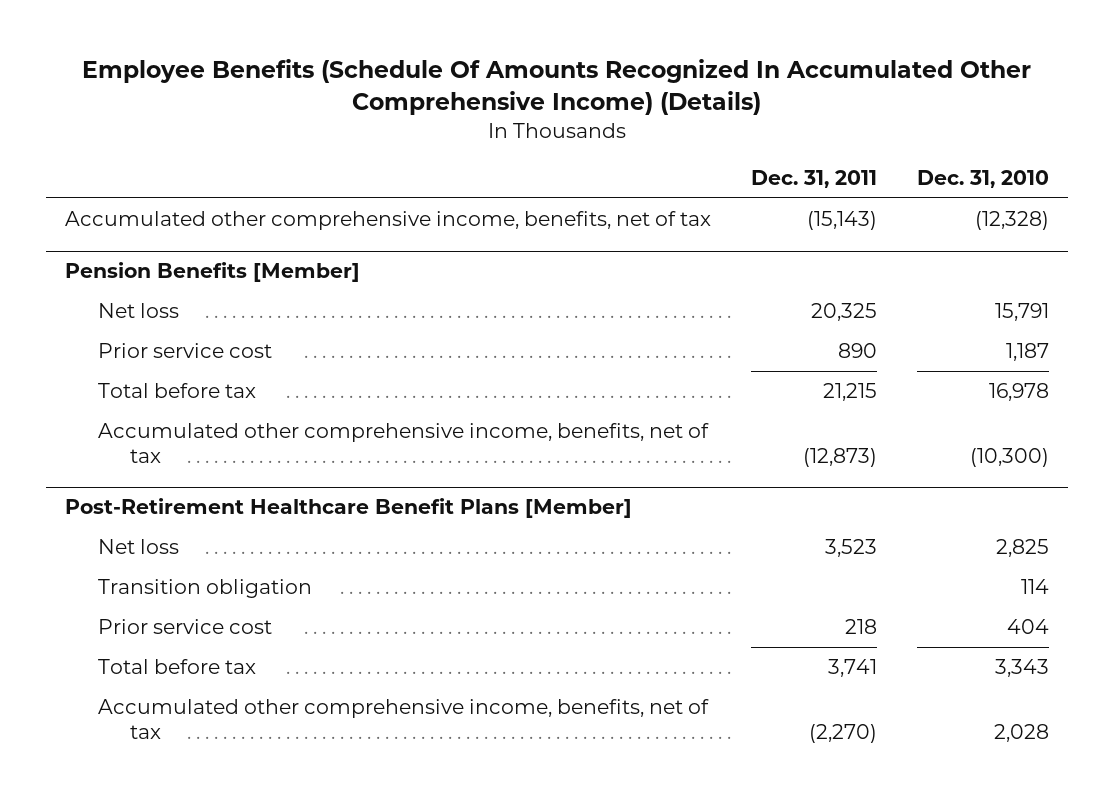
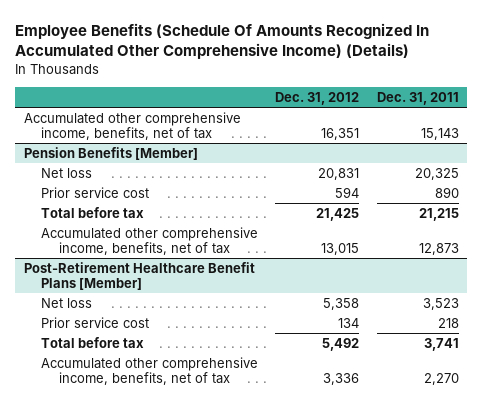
[916,170,1049,189] Dec. 31, 2010 -> none
none -> [275,91,360,105] Dec. 31, 2012
[807,211,878,231] (15,143) -> [420,128,459,141] 15,143
[803,447,878,467] (12,873) -> [418,243,459,256] 12,873
[97,579,312,599] Transition obligation -> none
[809,723,878,743] (2,270) -> [423,373,459,386] 2,270

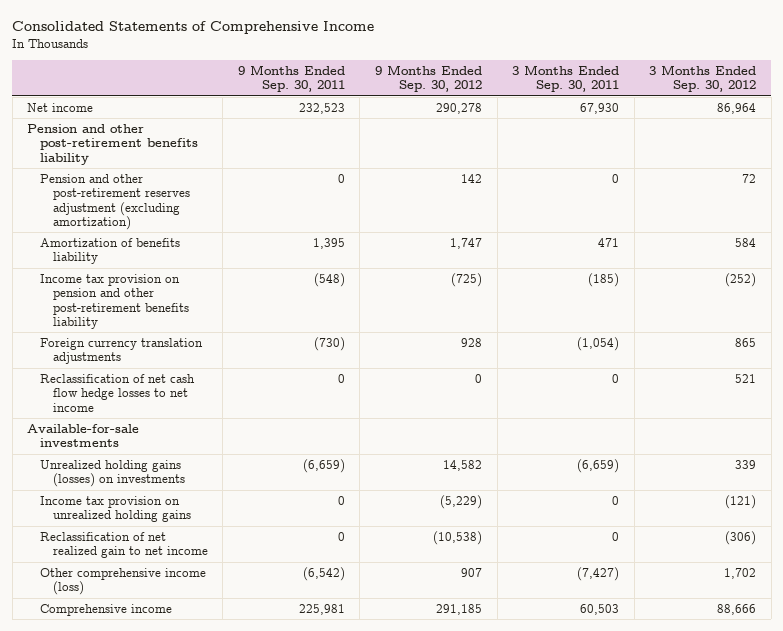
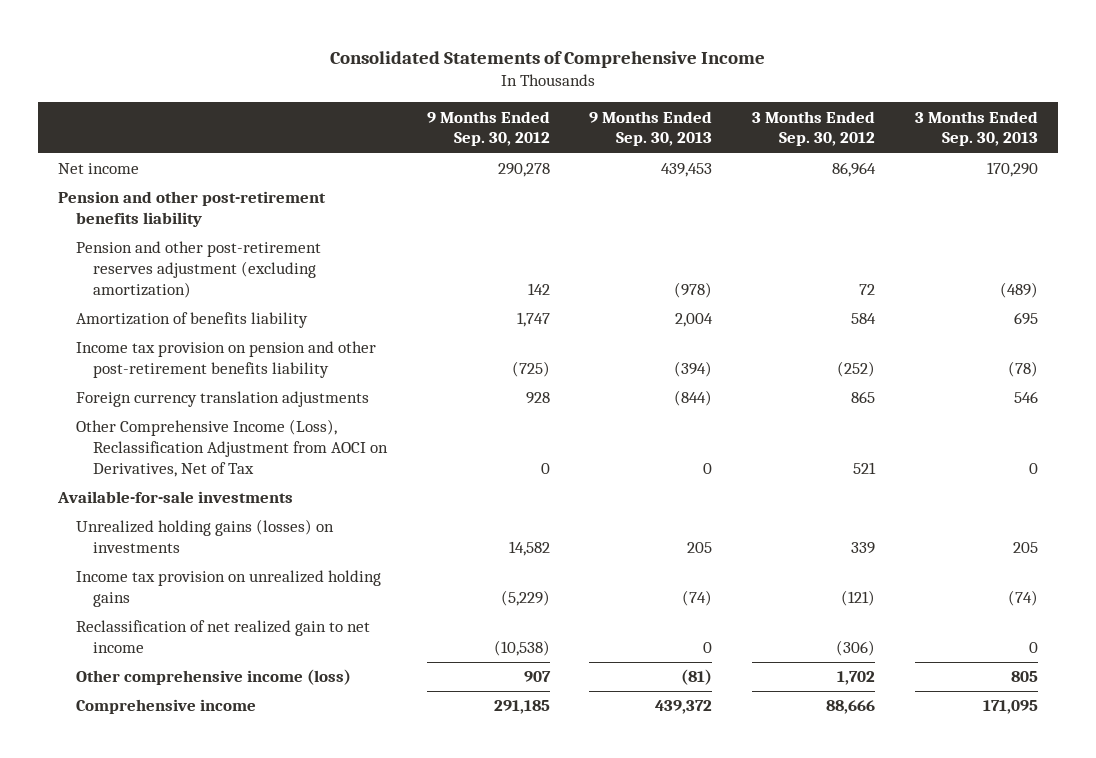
[237,64,345,93] 9 Months Ended Sep. 30, 2011 -> none
[512,64,620,93] 3 Months Ended Sep. 30, 2011 -> none
none -> [589,110,713,147] 9 Months Ended Sep. 30, 2013
none -> [914,110,1038,147] 3 Months Ended Sep. 30, 2013
[39,373,195,412] Reclassification of net cash flow hedge losses to net income -> [75,419,389,477] Other Comprehensive Income (Loss), Reclassification Adjustment from AOCI on Derivatives, Net of Tax

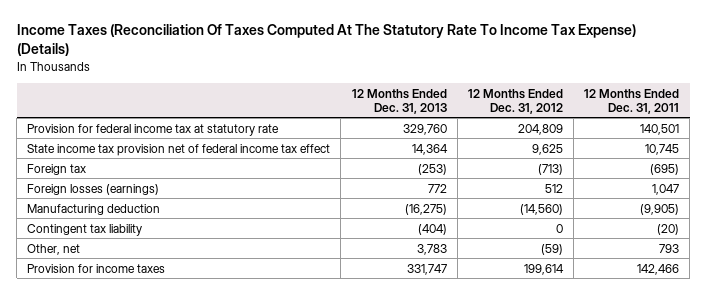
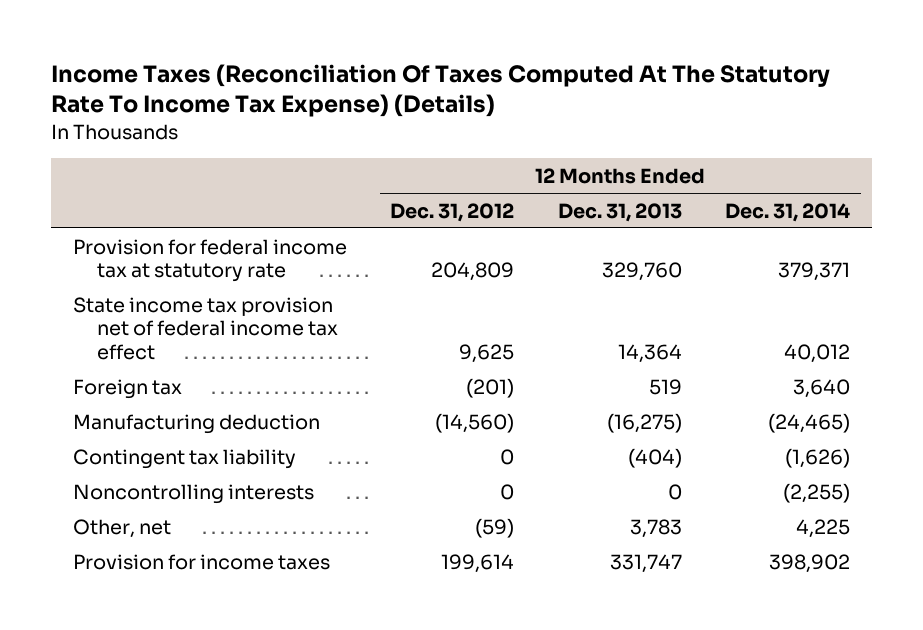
[584,88,680,114] 12 Months Ended Dec. 31, 2011 -> none
none -> [725,202,851,222] Dec. 31, 2014
[27,183,160,195] Foreign losses (earnings) -> none
[417,163,447,175] (253) -> [648,378,682,395] 519
[537,163,563,175] (713) -> [466,377,515,398] (201)
none -> [72,483,314,504] Noncontrolling interests

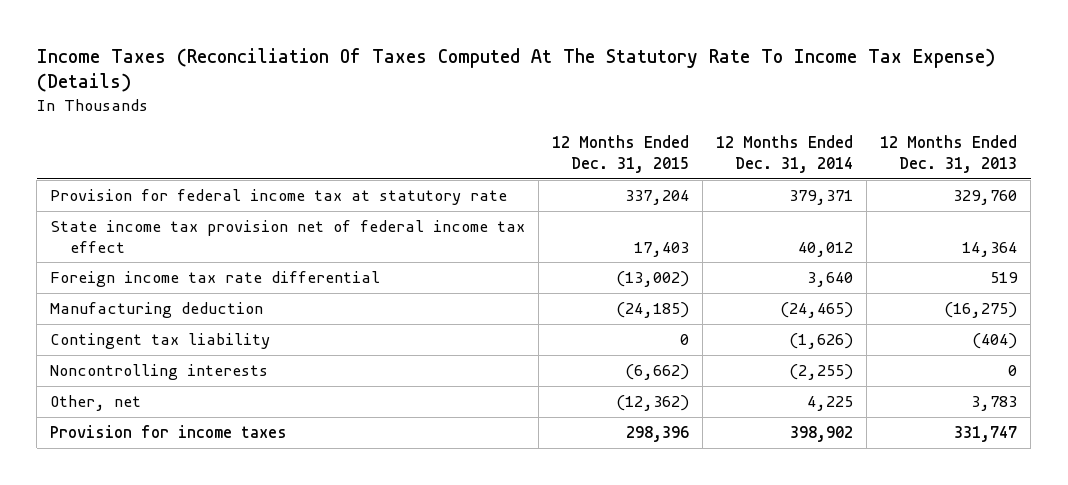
[390,202,515,222] Dec. 31, 2012 -> none
none -> [552,135,690,174] 12 Months Ended Dec. 31, 2015
[72,378,182,399] Foreign tax -> [50,271,381,288] Foreign income tax rate differential

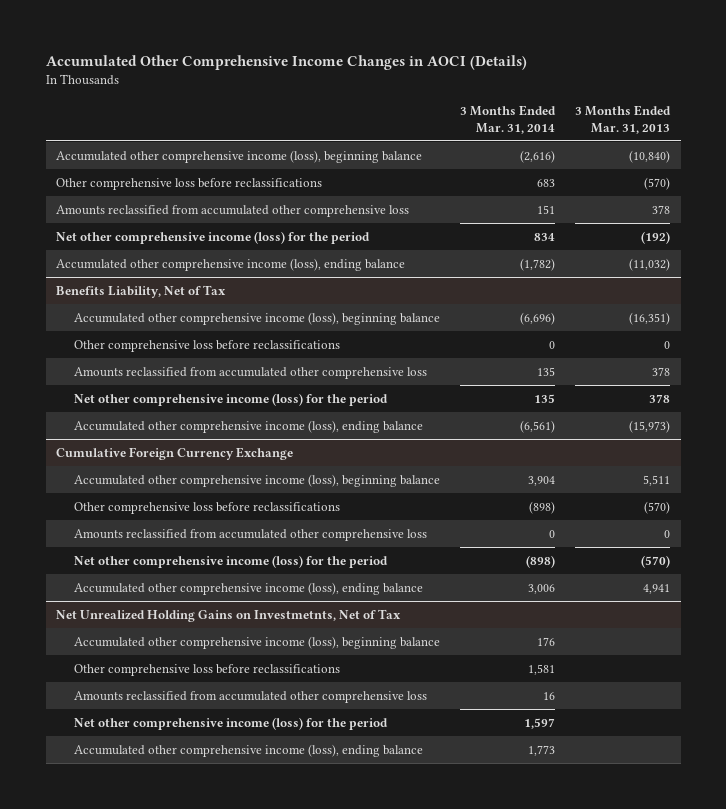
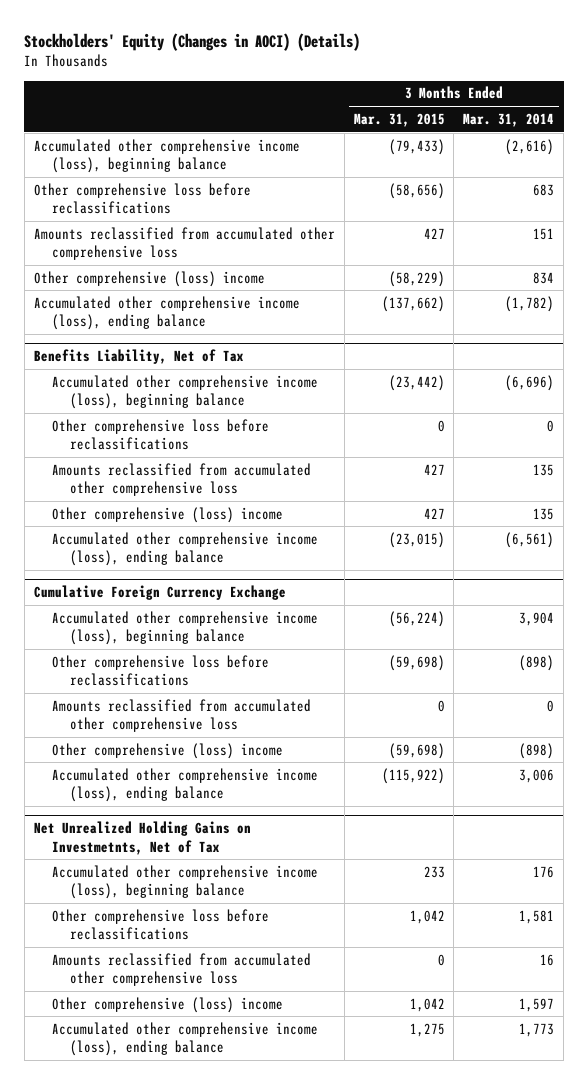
[45,55,527,71] Accumulated Other Comprehensive Income Changes in AOCI (Details) -> [24,32,361,51] Stockholders' Equity (Changes in AOCI) (Details)
[575,104,672,134] 3 Months Ended Mar. 31, 2013 -> none
none -> [353,112,445,127] Mar. 31, 2015
[55,230,370,244] Net other comprehensive income (loss) for the period -> [33,270,265,287] Other comprehensive (loss) income
[73,392,388,406] Net other comprehensive income (loss) for the period -> [51,506,283,523] Other comprehensive (loss) income
[73,554,388,568] Net other comprehensive income (loss) for the period -> [51,742,283,759] Other comprehensive (loss) income
[73,716,388,730] Net other comprehensive income (loss) for the period -> [51,996,283,1013] Other comprehensive (loss) income

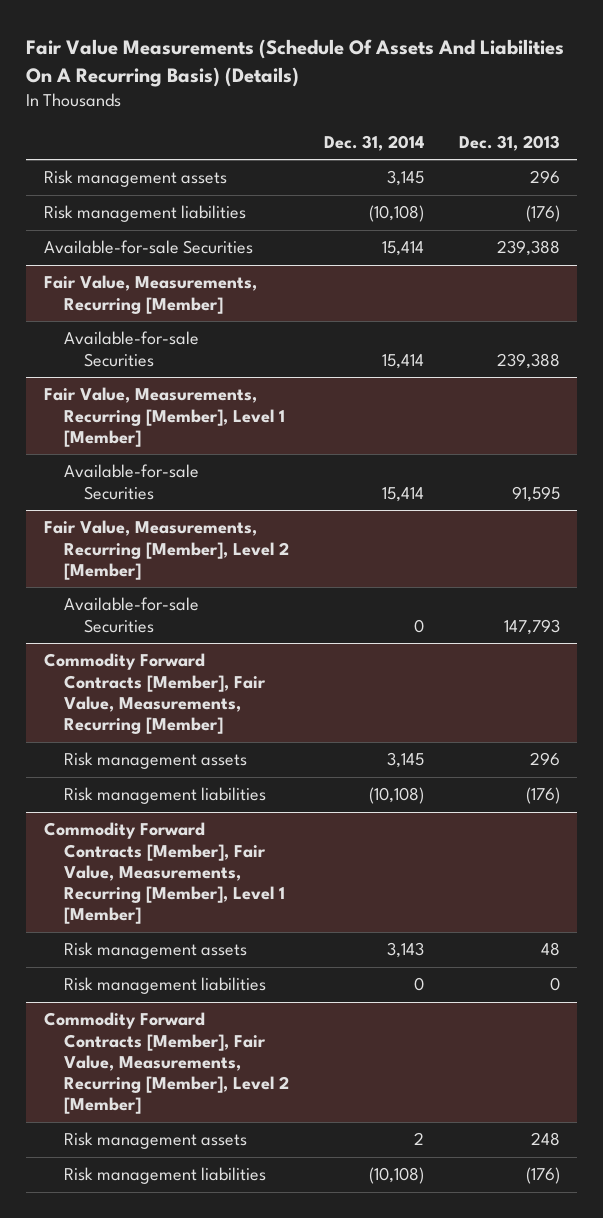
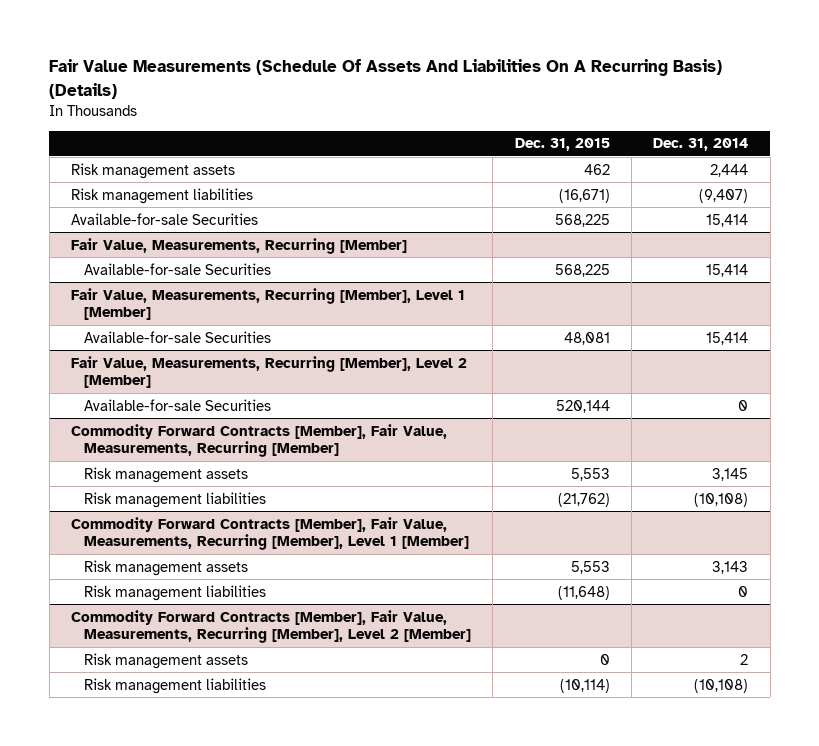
[458,134,560,151] Dec. 31, 2013 -> none
none -> [514,138,610,152] Dec. 31, 2015
[386,170,424,187] 3,145 -> [710,163,749,177] 2,444
[368,205,424,223] (10,108) -> [699,188,749,203] (9,407)

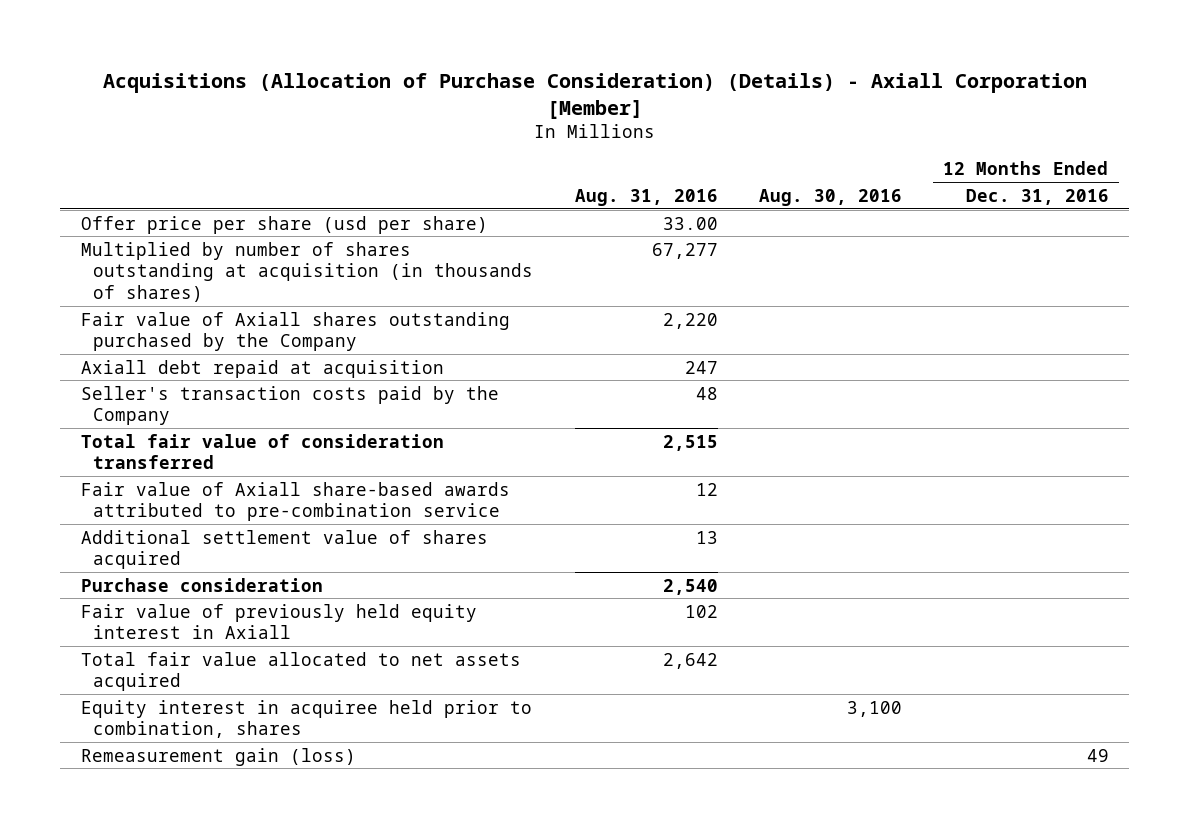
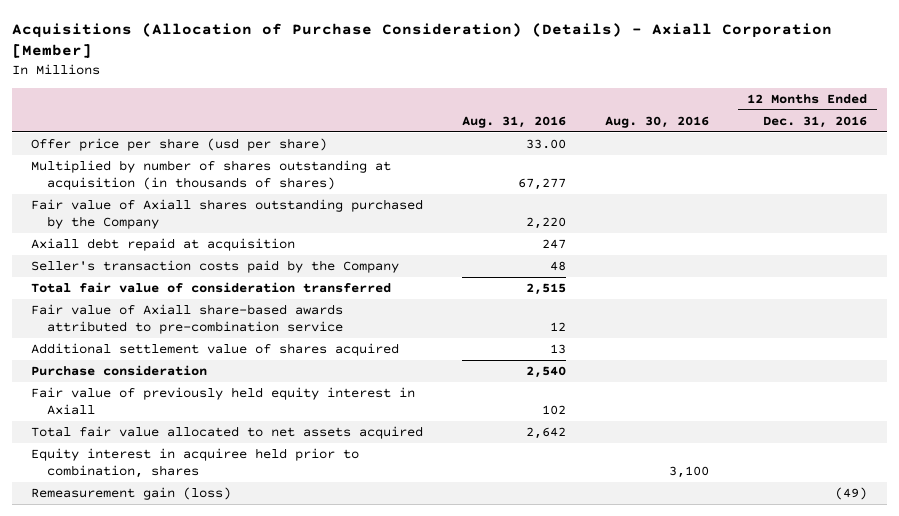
[1086,748,1109,762] 49 -> [835,487,868,501] (49)

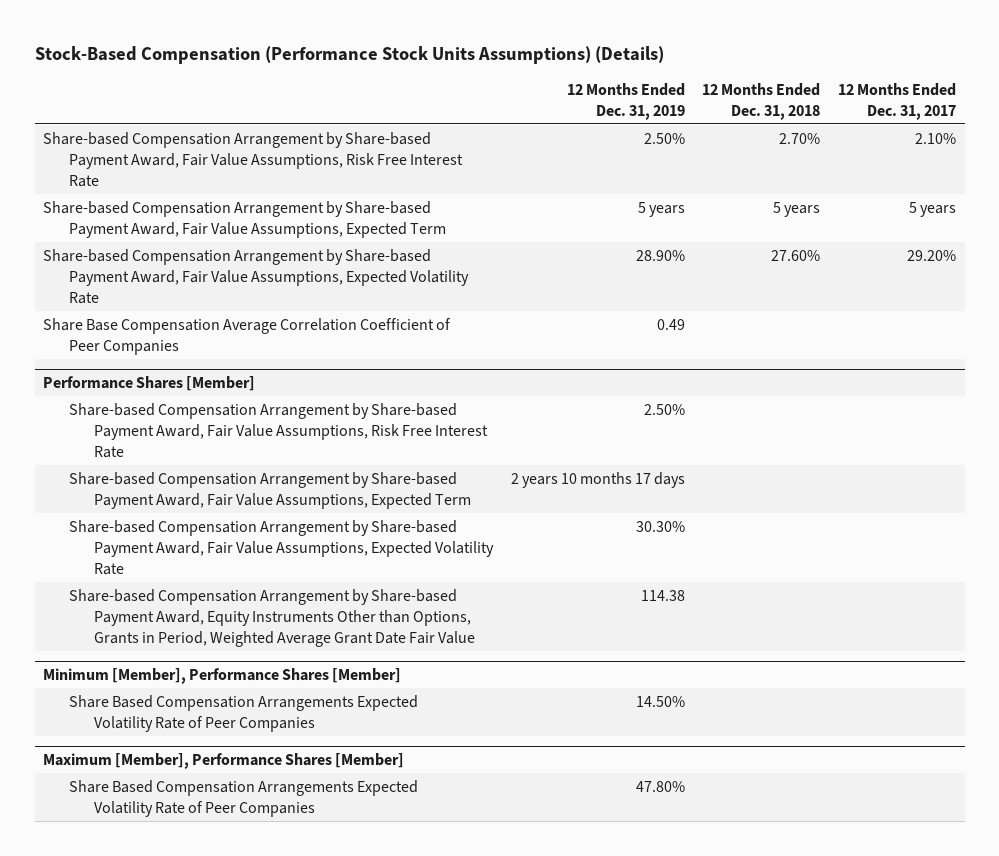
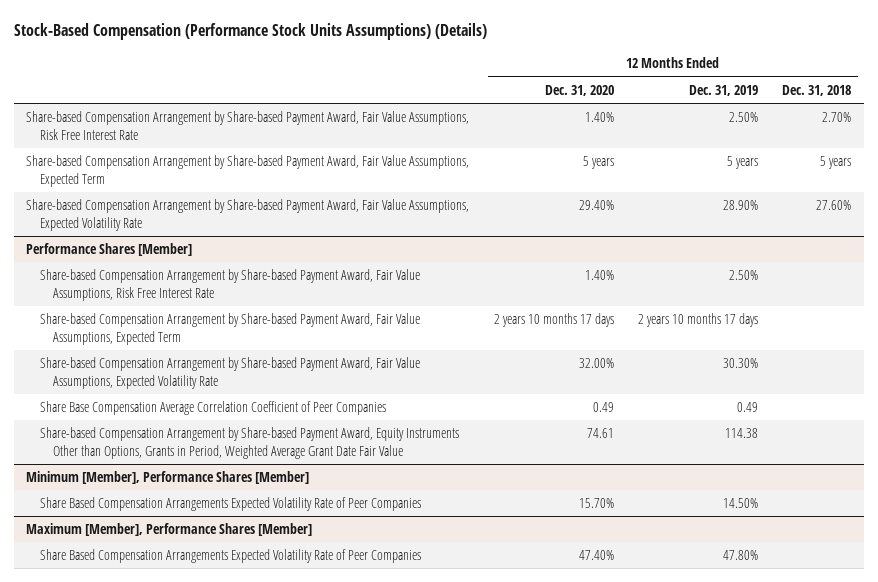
[837,82,956,120] 12 Months Ended Dec. 31, 2017 -> none
none -> [544,84,614,96] Dec. 31, 2020
[43,317,452,355] Share Base Compensation Average Correlation Coefficient of Peer Companies -> none
none -> [39,401,386,416] Share Base Compensation Average Correlation Coefficient of Peer Companies

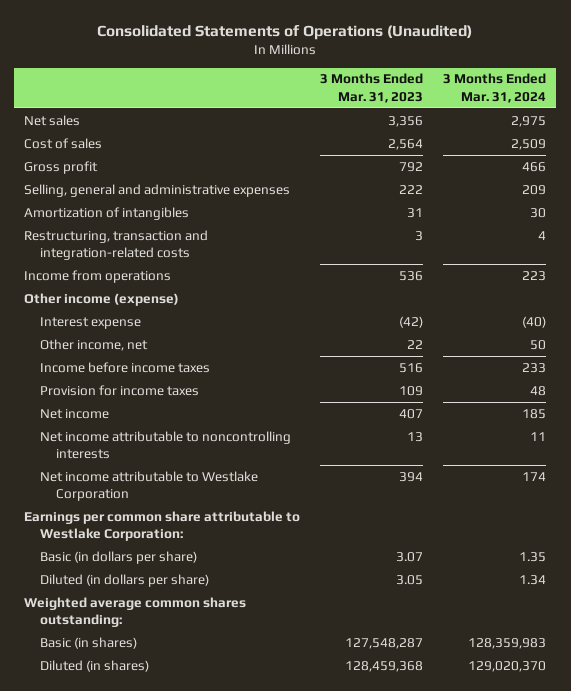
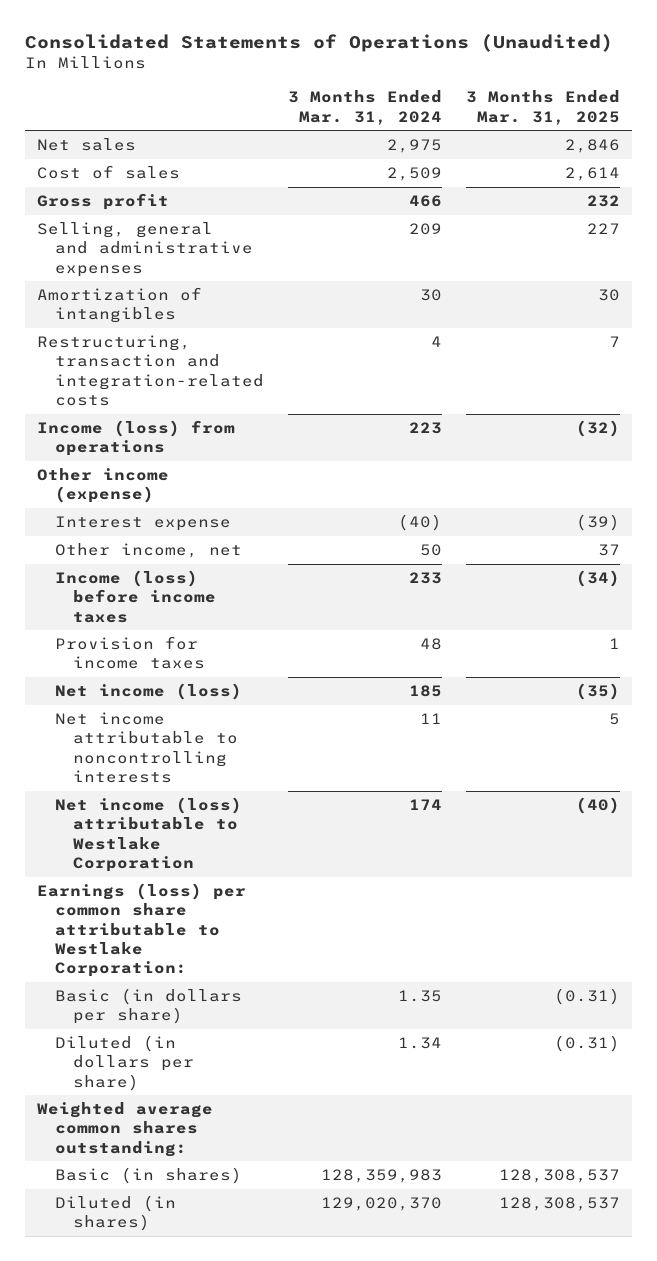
[320,73,424,103] 3 Months Ended Mar. 31, 2023 -> none
none -> [465,90,620,125] 3 Months Ended Mar. 31, 2025
[24,269,172,283] Income from operations -> [36,420,235,457] Income (loss) from operations
[40,361,211,373] Income before income taxes -> [55,570,217,623] Income (loss) before income taxes
[40,408,110,419] Net income -> [55,683,243,701] Net income (loss)
[40,470,259,502] Net income attributable to Westlake Corporation -> [55,797,243,872] Net income (loss) attributable to Westlake Corporation
[24,510,301,542] Earnings per common share attributable to Westlake Corporation: -> [36,883,246,978] Earnings (loss) per common share attributable to Westlake Corporation:

